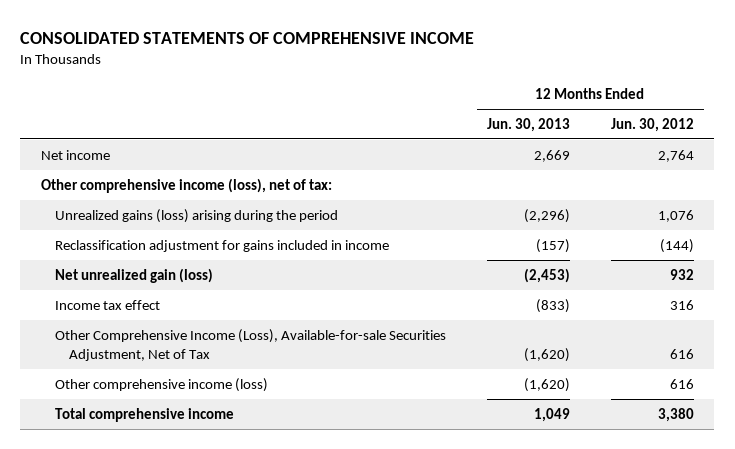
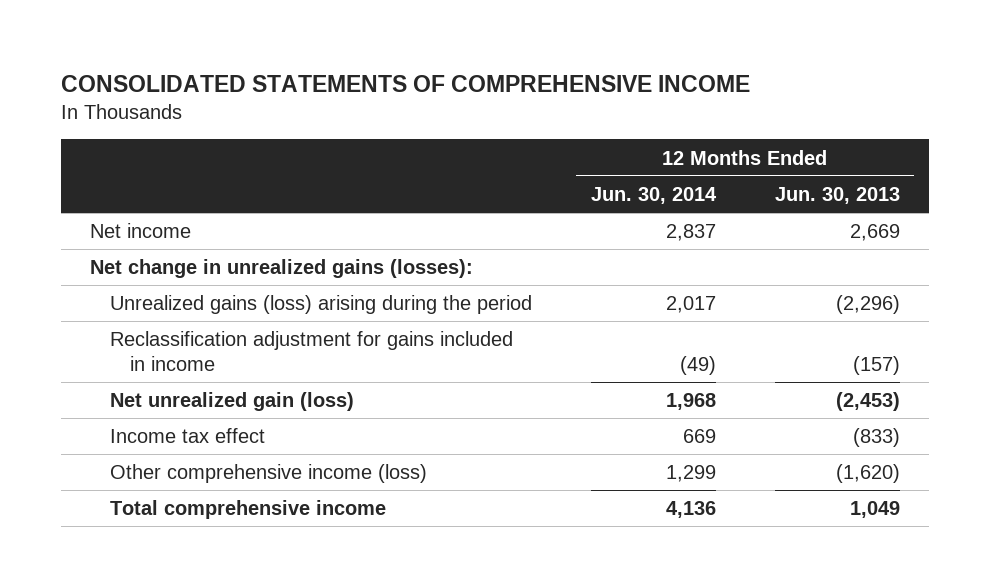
[610,118,694,133] Jun. 30, 2012 -> none
none -> [591,186,718,204] Jun. 30, 2014
[40,177,332,193] Other comprehensive income (loss), net of tax: -> none
none -> [90,259,474,279] Net change in unrealized gains (losses):
[54,328,446,362] Other Comprehensive Income (Loss), Available-for-sale Securities Adjustment, Net of Tax -> none

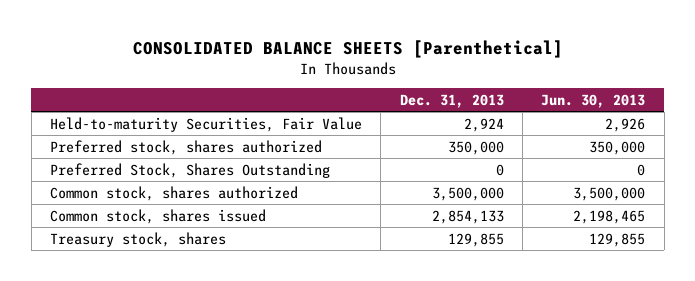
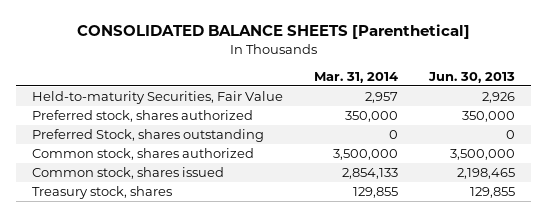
[399,94,504,109] Dec. 31, 2013 -> none
none -> [314,72,399,84] Mar. 31, 2014
[50,162,331,178] Preferred Stock, Shares Outstanding -> [31,129,264,143] Preferred Stock, shares outstanding

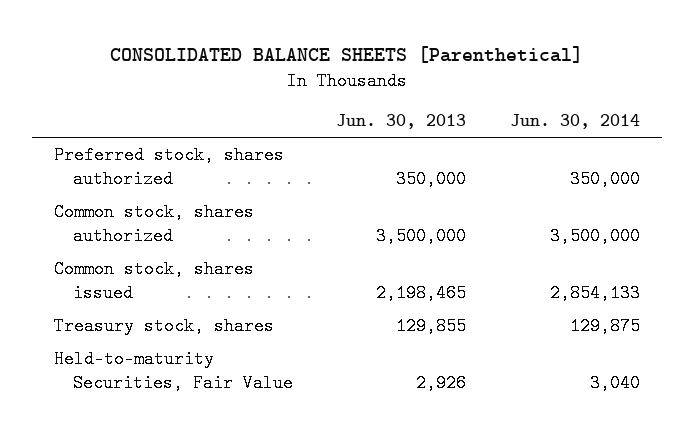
[314,72,399,84] Mar. 31, 2014 -> none
none -> [510,114,641,130] Jun. 30, 2014
[31,129,264,143] Preferred Stock, shares outstanding -> none
[31,91,283,105] Held-to-maturity Securities, Fair Value -> [53,350,293,392] Held-to-maturity Securities, Fair Value

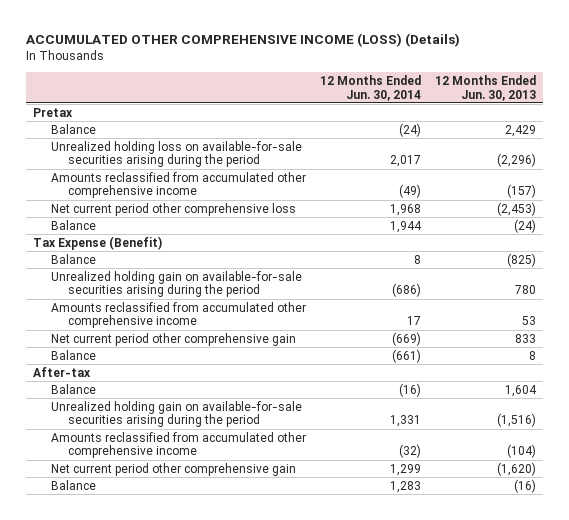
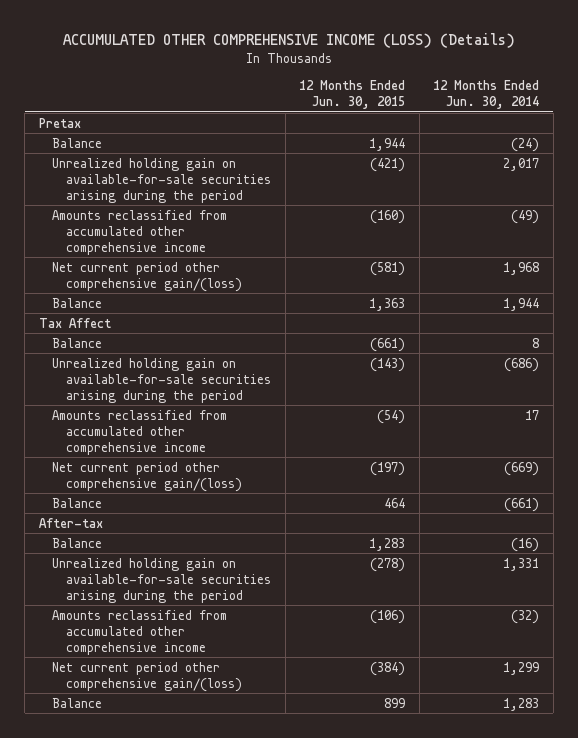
[435,74,537,101] 12 Months Ended Jun. 30, 2013 -> none
none -> [299,80,406,110] 12 Months Ended Jun. 30, 2015
[50,140,302,168] Unrealized holding loss on available-for-sale securities arising during the period -> [52,157,271,203] Unrealized holding gain on available-for-sale securities arising during the period
[50,202,296,216] Net current period other comprehensive loss -> [52,261,242,292] Net current period other comprehensive gain/(loss)
[33,235,163,250] Tax Expense (Benefit) -> [38,317,111,328] Tax Affect
[50,332,296,346] Net current period other comprehensive gain -> [52,461,242,492] Net current period other comprehensive gain/(loss)
[50,462,296,476] Net current period other comprehensive gain -> [52,661,242,692] Net current period other comprehensive gain/(loss)

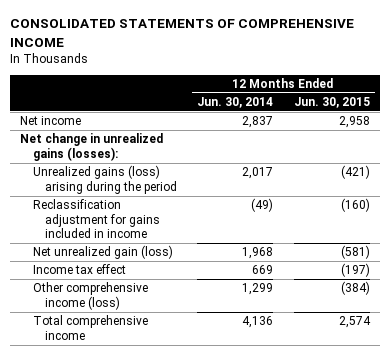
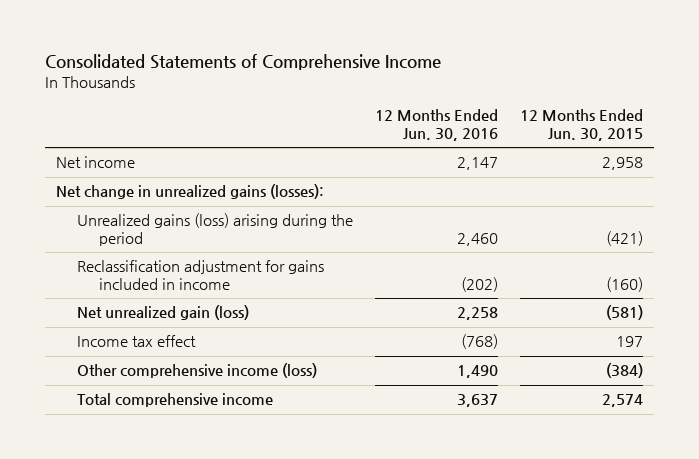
[10,19,355,47] CONSOLIDATED STATEMENTS OF COMPREHENSIVE INCOME -> [45,54,442,71] Consolidated Statements of Comprehensive Income
[197,96,274,108] Jun. 30, 2014 -> none
none -> [375,109,499,141] 12 Months Ended Jun. 30, 2016
[340,263,370,278] (197) -> [616,336,644,348] 197

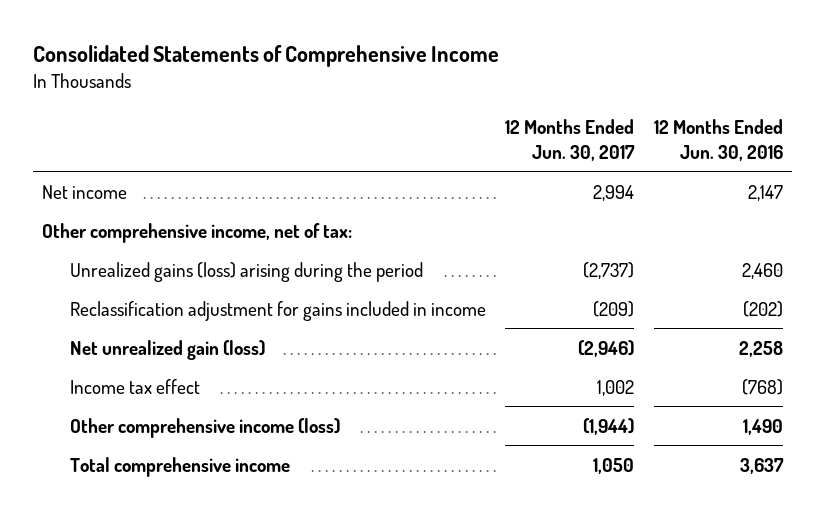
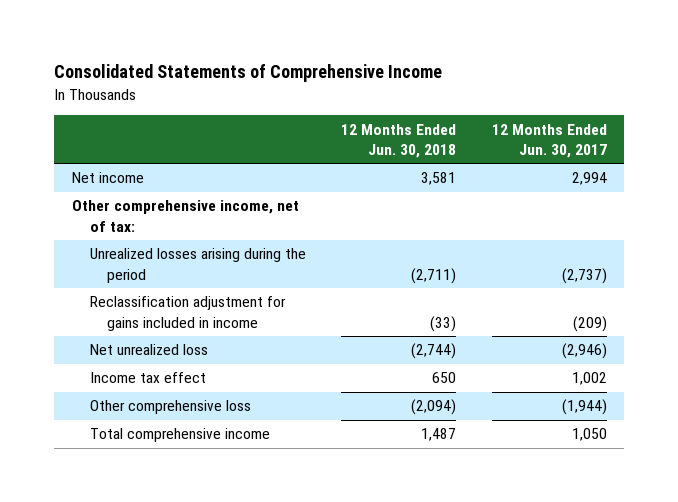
[653,119,783,161] 12 Months Ended Jun. 30, 2016 -> none
none -> [341,123,457,158] 12 Months Ended Jun. 30, 2018
[69,261,423,282] Unrealized gains (loss) arising during the period -> [89,248,306,283] Unrealized losses arising during the period
[69,339,265,360] Net unrealized gain (loss) -> [89,344,208,356] Net unrealized loss
[69,417,340,438] Other comprehensive income (loss) -> [89,400,251,415] Other comprehensive loss

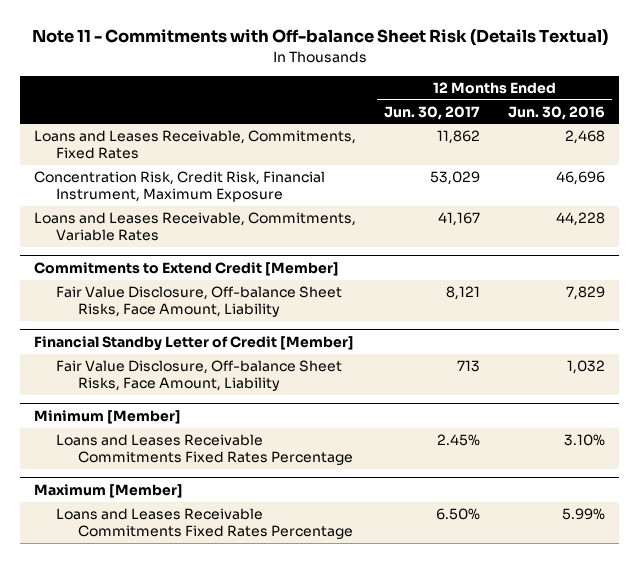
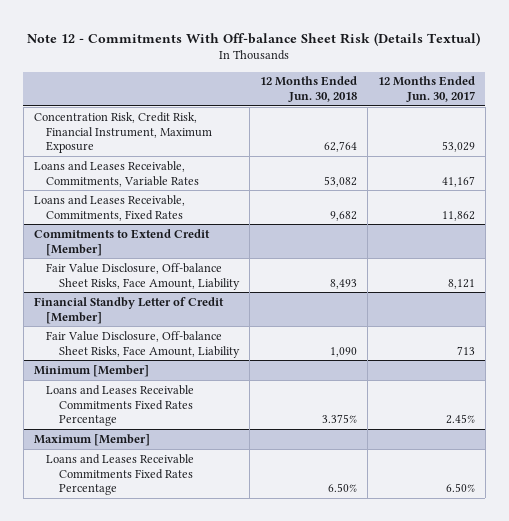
[31,29,608,47] Note 11 - Commitments with Off-balance Sheet Risk (Details Textual) -> [27,31,481,46] Note 12 - Commitments With Off-balance Sheet Risk (Details Textual)
[508,105,606,120] Jun. 30, 2016 -> none
none -> [259,76,357,103] 12 Months Ended Jun. 30, 2018
[34,130,357,160] Loans and Leases Receivable, Commitments, Fixed Rates -> [33,194,185,221] Loans and Leases Receivable, Commitments, Fixed Rates

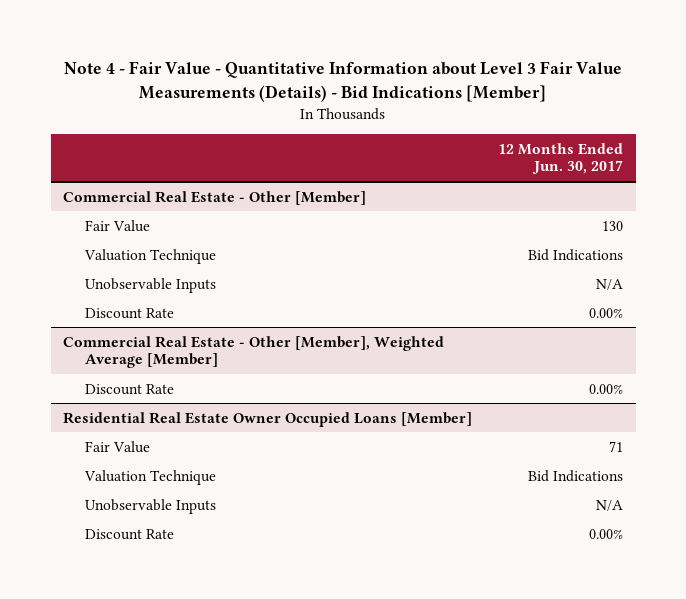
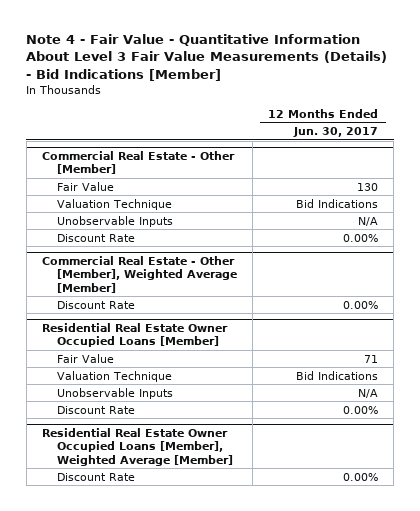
[64,61,623,103] Note 4 - Fair Value - Quantitative Information about Level 3 Fair Value Measurements (Details) - Bid Indications [Member] -> [26,33,388,81] Note 4 - Fair Value - Quantitative Information About Level 3 Fair Value Measurements (Details) - Bid Indications [Member]
none -> [42,428,233,466] Residential Real Estate Owner Occupied Loans [Member], Weighted Average [Member]
none -> [56,472,135,481] Discount Rate

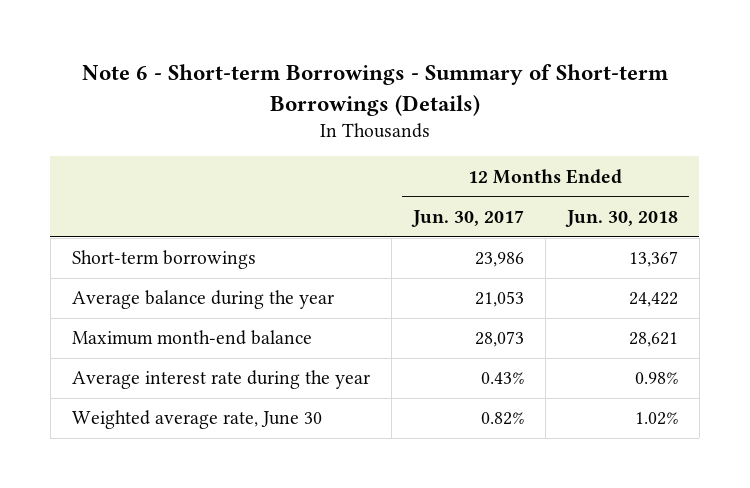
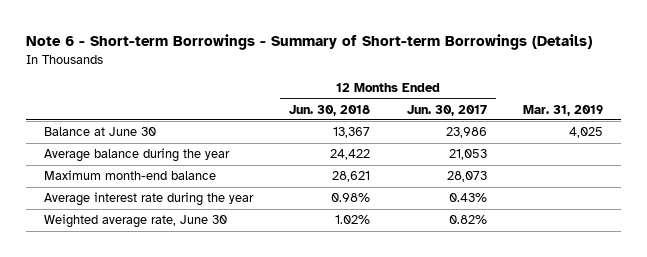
none -> [522,104,603,116] Mar. 31, 2019
[71,250,256,270] Short-term borrowings -> [43,127,156,137] Balance at June 30

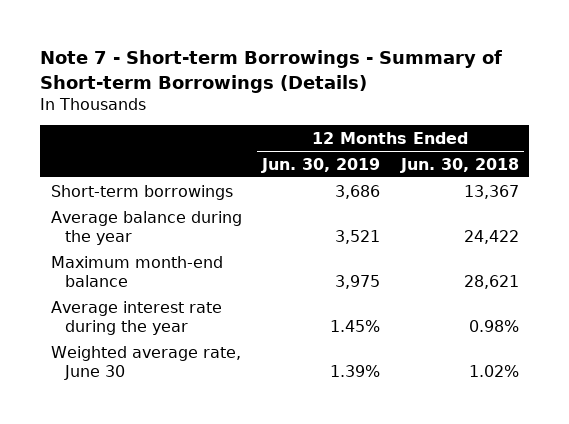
[25,33,592,50] Note 6 - Short-term Borrowings - Summary of Short-term Borrowings (Details) -> [40,50,503,93] Note 7 - Short-term Borrowings - Summary of Short-term Borrowings (Details)
[406,104,487,116] Jun. 30, 2017 -> none
[522,104,603,116] Mar. 31, 2019 -> none
none -> [261,157,381,173] Jun. 30, 2019
[43,127,156,137] Balance at June 30 -> [50,184,233,200] Short-term borrowings

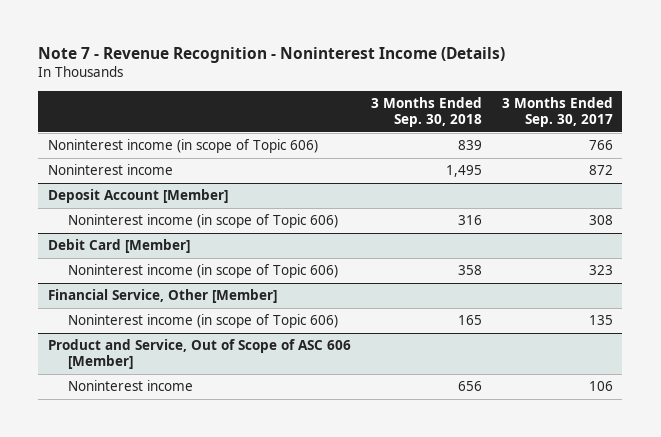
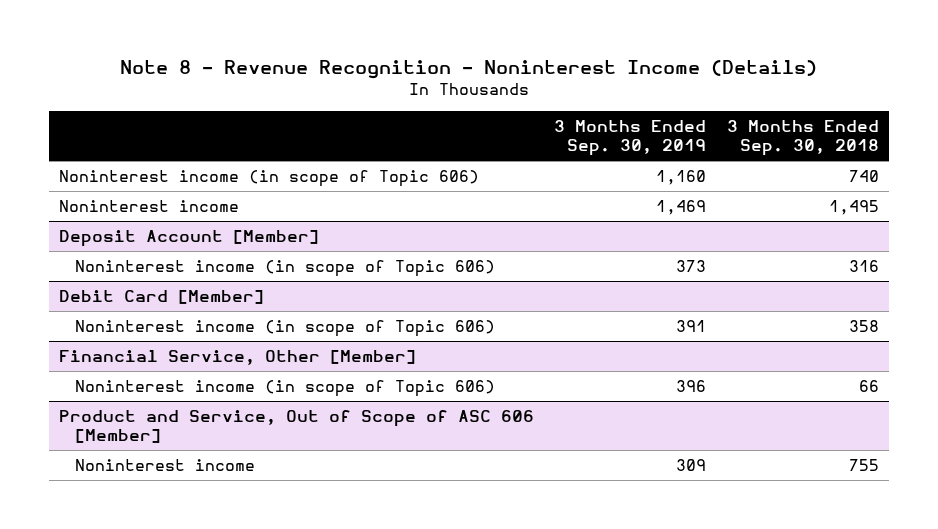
[38,47,506,64] Note 7 - Revenue Recognition - Noninterest Income (Details) -> [119,59,817,79] Note 8 - Revenue Recognition - Noninterest Income (Details)
[501,97,613,127] 3 Months Ended Sep. 30, 2017 -> none
none -> [554,119,707,157] 3 Months Ended Sep. 30, 2019
[457,140,482,151] 839 -> [848,169,879,182] 740
[457,315,482,326] 165 -> [858,379,879,392] 66
[457,381,482,392] 656 -> [848,458,879,471] 755

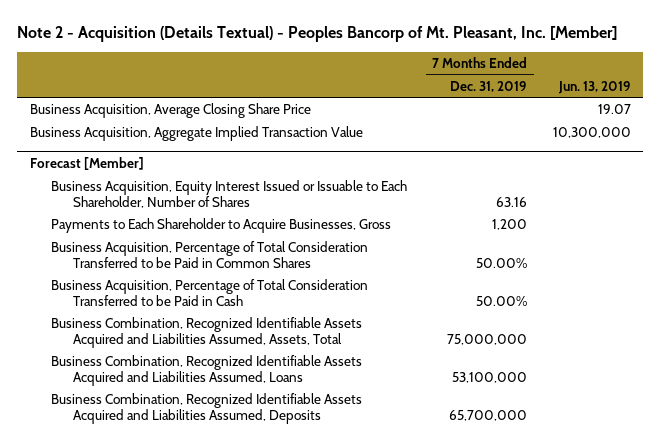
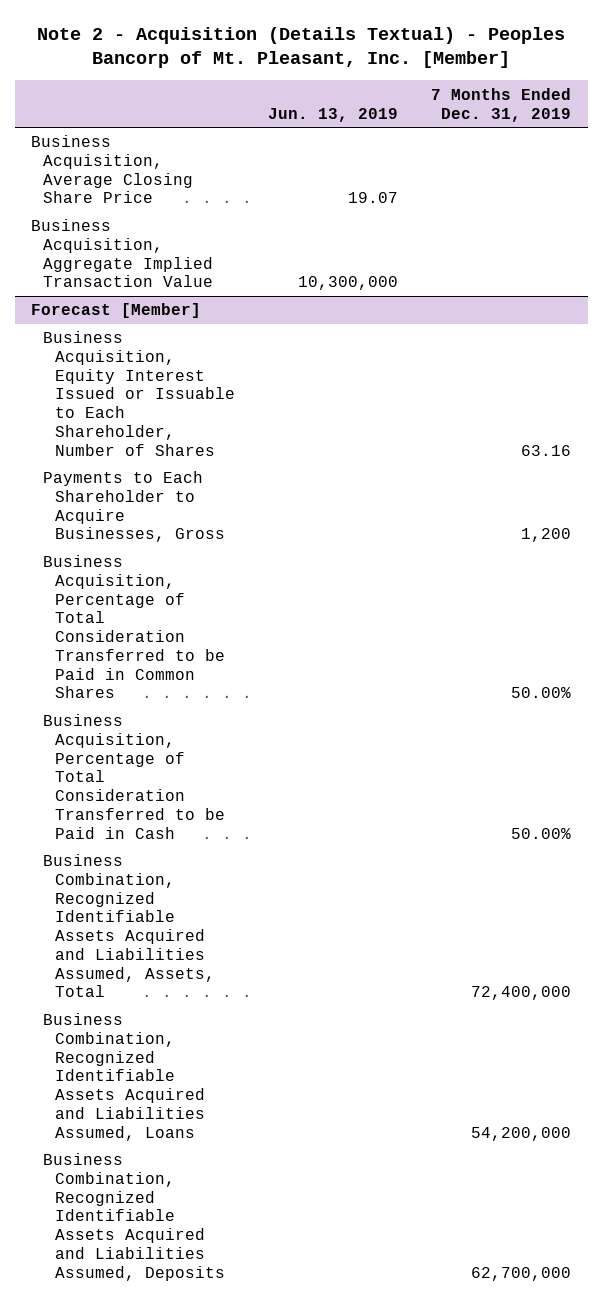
[447,333,528,345] 75,000,000 -> [471,986,572,1001] 72,400,000
[452,371,528,383] 53,100,000 -> [471,1126,572,1141] 54,200,000
[449,409,528,421] 65,700,000 -> [471,1266,572,1281] 62,700,000

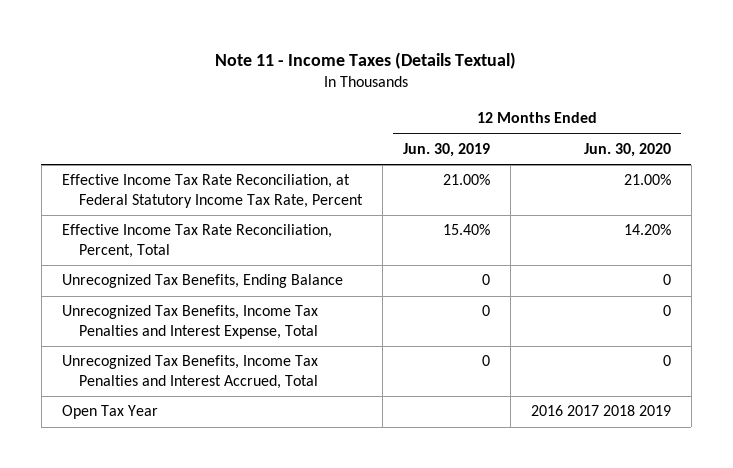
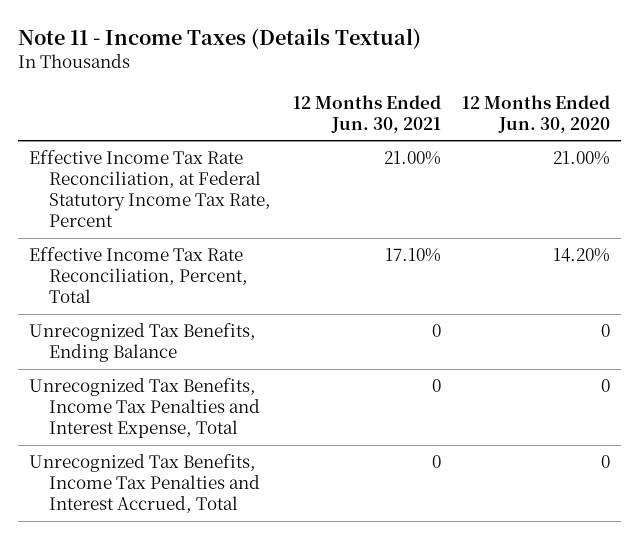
[402,142,490,157] Jun. 30, 2019 -> none
none -> [292,94,441,133] 12 Months Ended Jun. 30, 2021
[61,405,158,420] Open Tax Year -> none

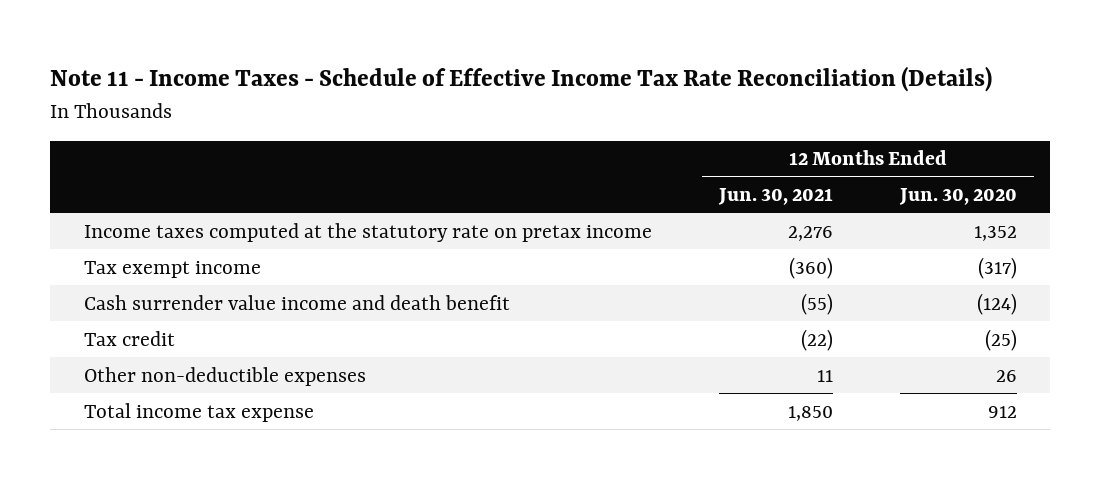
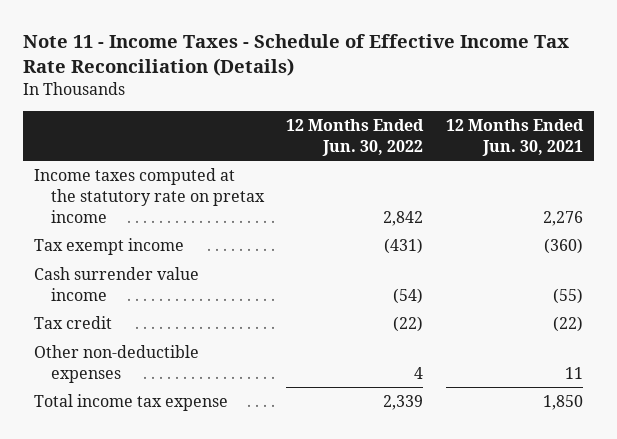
[898,188,1017,206] Jun. 30, 2020 -> none
none -> [286,118,425,156] 12 Months Ended Jun. 30, 2022
[83,294,510,310] Cash surrender value income and death benefit -> [34,267,200,301] Cash surrender value income

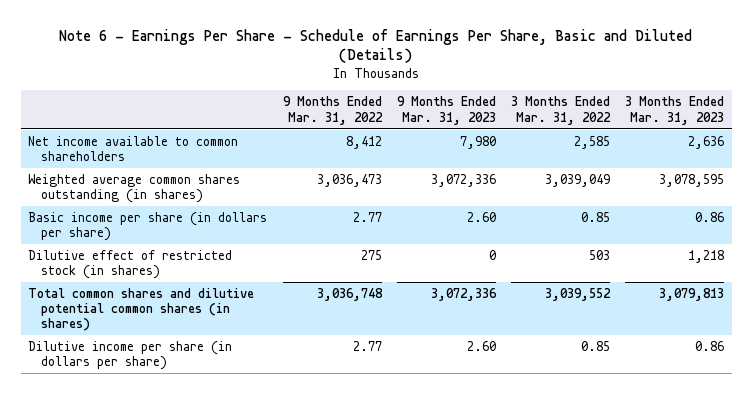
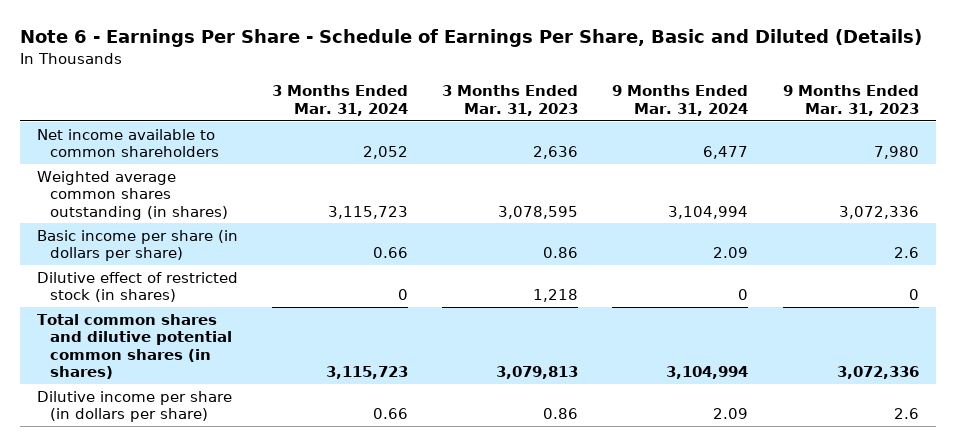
[282,96,383,125] 9 Months Ended Mar. 31, 2022 -> none
[510,96,611,125] 3 Months Ended Mar. 31, 2022 -> none
none -> [272,85,409,116] 3 Months Ended Mar. 31, 2024
none -> [612,85,749,116] 9 Months Ended Mar. 31, 2024
[466,211,496,222] 2.60 -> [893,247,919,259] 2.6
[466,340,496,351] 2.60 -> [893,408,919,420] 2.6

